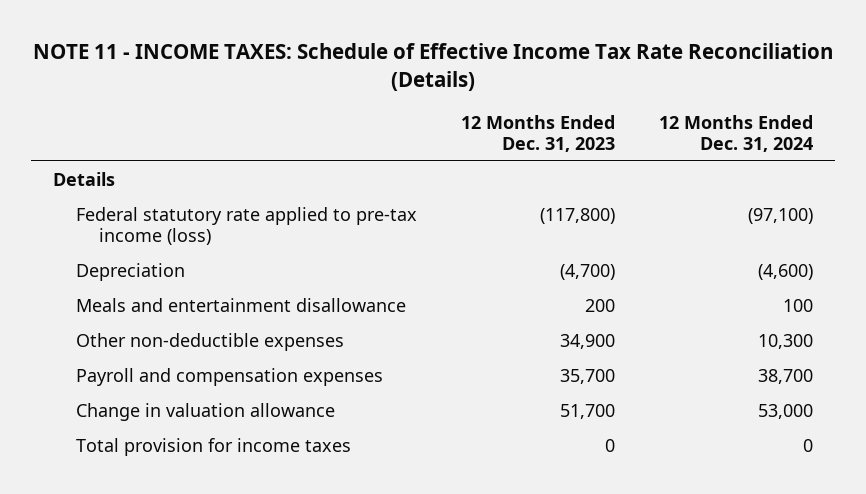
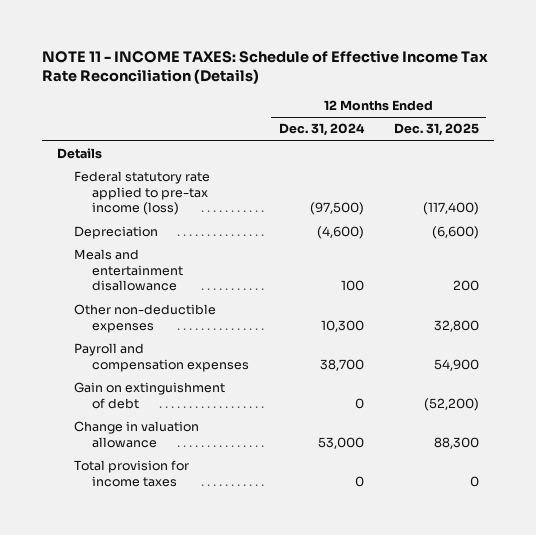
[460,114,615,152] 12 Months Ended Dec. 31, 2023 -> none
none -> [393,123,479,137] Dec. 31, 2025
[747,207,813,224] (97,100) -> [309,202,364,216] (97,500)
none -> [74,382,226,409] Gain on extinguishment of debt

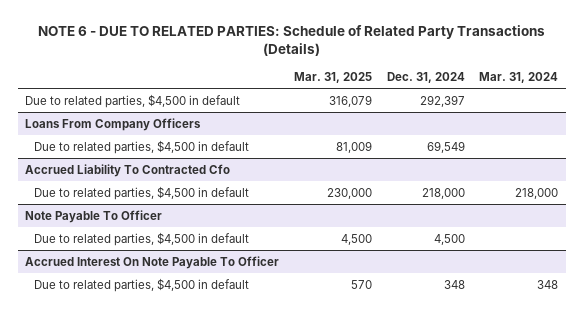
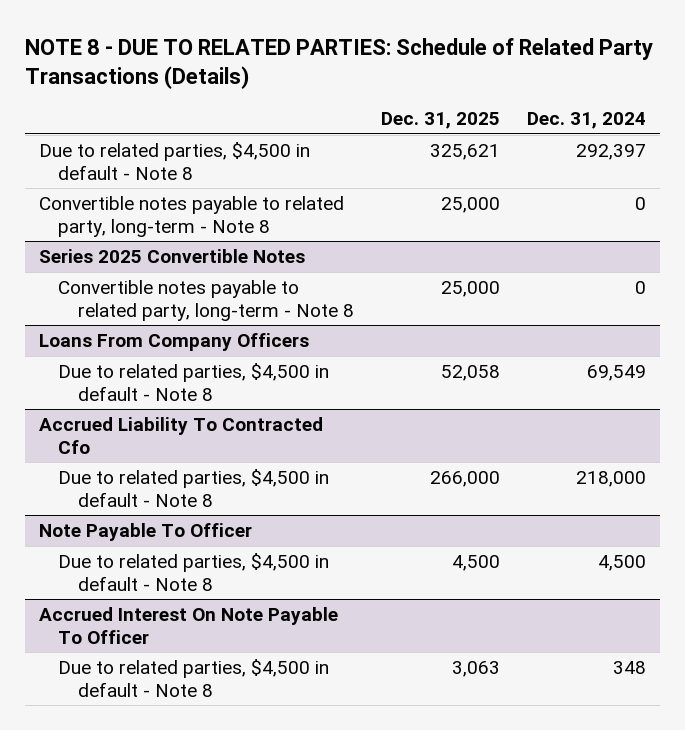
[37,24,545,56] NOTE 6 - DUE TO RELATED PARTIES: Schedule of Related Party Transactions (Details) -> [25,37,654,90] NOTE 8 - DUE TO RELATED PARTIES: Schedule of Related Party Transactions (Details)
[293,72,372,84] Mar. 31, 2025 -> none
[479,72,559,84] Mar. 31, 2024 -> none
none -> [381,112,501,130] Dec. 31, 2025
[25,93,241,108] Due to related parties, $4,500 in default -> [38,142,310,180] Due to related parties, $4,500 in default - Note 8
none -> [38,196,344,237] Convertible notes payable to related party, long-term - Note 8
none -> [38,249,305,264] Series 2025 Convertible Notes
none -> [58,280,354,321] Convertible notes payable to related party, long-term - Note 8
[33,139,249,154] Due to related parties, $4,500 in default -> [58,363,330,401] Due to related parties, $4,500 in default - Note 8
[33,185,249,200] Due to related parties, $4,500 in default -> [58,469,330,507] Due to related parties, $4,500 in default - Note 8
[33,231,249,246] Due to related parties, $4,500 in default -> [58,553,330,591] Due to related parties, $4,500 in default - Note 8
[33,277,249,292] Due to related parties, $4,500 in default -> [58,659,330,697] Due to related parties, $4,500 in default - Note 8

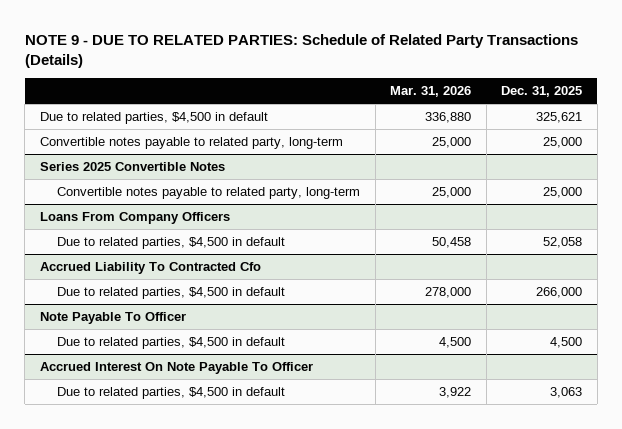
[25,37,654,90] NOTE 8 - DUE TO RELATED PARTIES: Schedule of Related Party Transactions (Details) -> [24,33,578,69] NOTE 9 - DUE TO RELATED PARTIES: Schedule of Related Party Transactions (Details)
[527,112,647,130] Dec. 31, 2024 -> none
none -> [390,86,472,98] Mar. 31, 2026
[38,142,310,180] Due to related parties, $4,500 in default - Note 8 -> [39,112,268,125] Due to related parties, $4,500 in default
[38,196,344,237] Convertible notes payable to related party, long-term - Note 8 -> [39,137,343,150] Convertible notes payable to related party, long-term
[58,280,354,321] Convertible notes payable to related party, long-term - Note 8 -> [57,187,361,200] Convertible notes payable to related party, long-term
[58,363,330,401] Due to related parties, $4,500 in default - Note 8 -> [57,237,286,250] Due to related parties, $4,500 in default
[58,469,330,507] Due to related parties, $4,500 in default - Note 8 -> [57,287,286,300] Due to related parties, $4,500 in default
[58,553,330,591] Due to related parties, $4,500 in default - Note 8 -> [57,337,286,350] Due to related parties, $4,500 in default
[58,659,330,697] Due to related parties, $4,500 in default - Note 8 -> [57,387,286,400] Due to related parties, $4,500 in default

